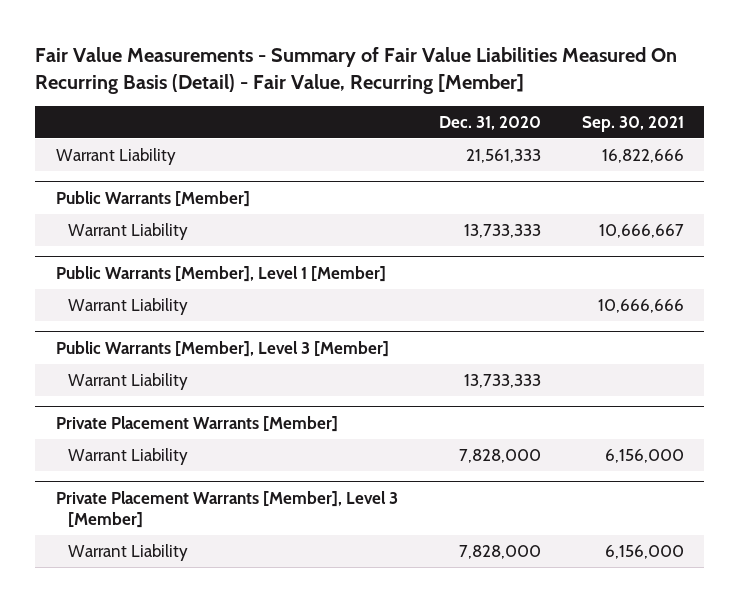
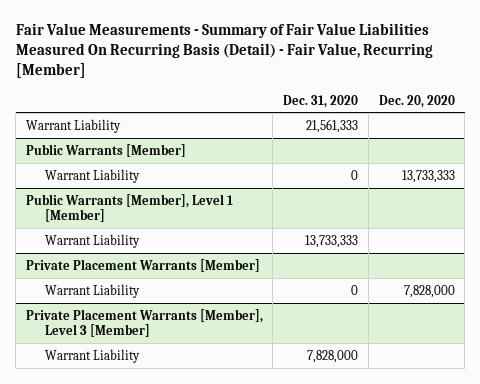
[581,115,684,132] Sep. 30, 2021 -> none
none -> [378,94,455,108] Dec. 20, 2020
[463,223,541,238] 13,733,333 -> [351,169,359,180] 0
[67,297,188,315] Warrant Liability -> none
[55,340,389,357] Public Warrants [Member], Level 3 [Member] -> none
[458,448,541,463] 7,828,000 -> [351,284,359,295] 0

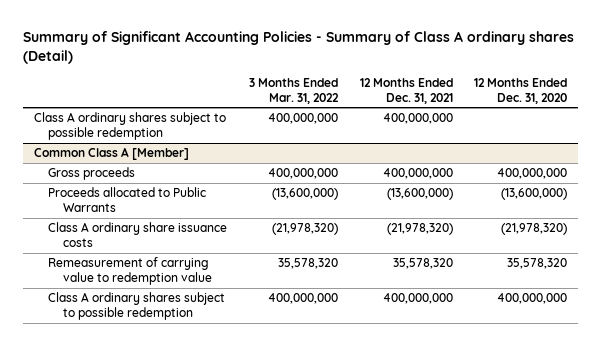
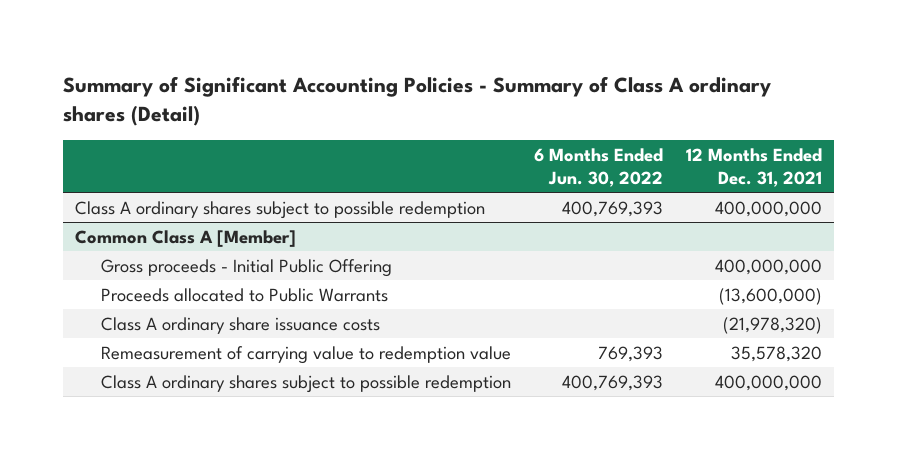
[248,77,339,104] 3 Months Ended Mar. 31, 2022 -> none
[474,77,568,104] 12 Months Ended Dec. 31, 2020 -> none
none -> [534,148,664,187] 6 Months Ended Jun. 30, 2022
[48,167,136,181] Gross proceeds -> [101,258,393,277] Gross proceeds - Initial Public Offering

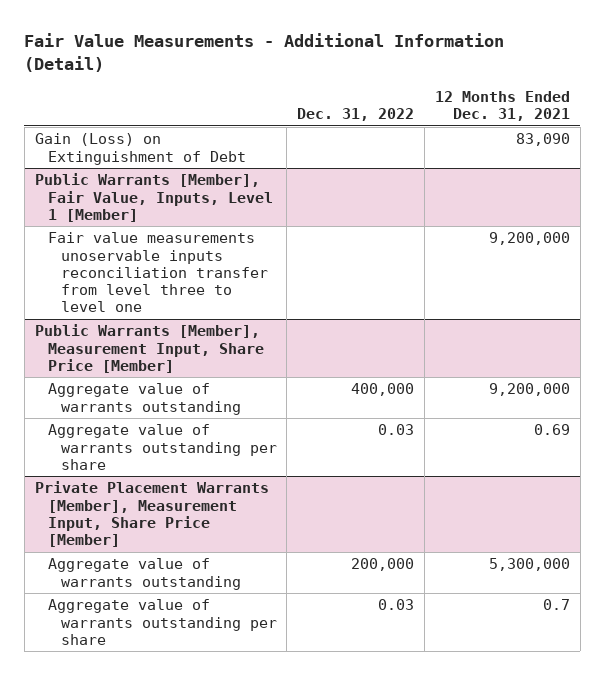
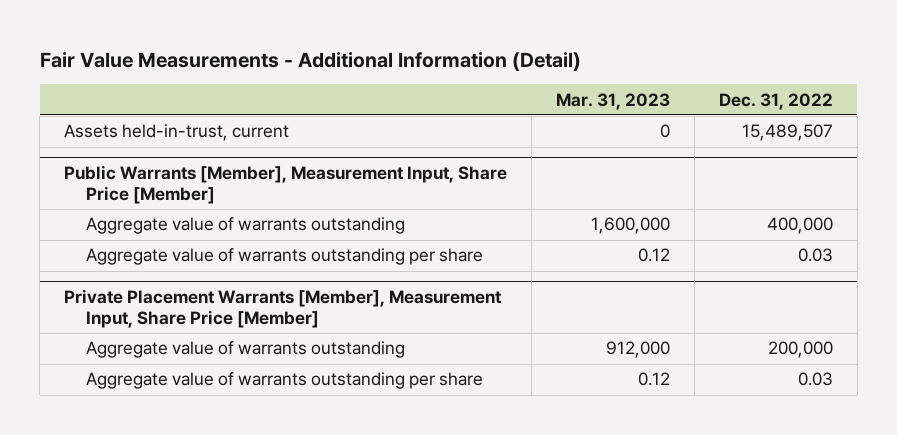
[434,90,570,122] 12 Months Ended Dec. 31, 2021 -> none
none -> [555,92,670,110] Mar. 31, 2023
[34,133,246,165] Gain (Loss) on Extinguishment of Debt -> none
[34,173,273,222] Public Warrants [Member], Fair Value, Inputs, Level 1 [Member] -> none
[47,232,268,313] Fair value measurements unoservable inputs reconciliation transfer from level three to level one -> none
none -> [64,124,290,142] Assets held-in-trust, current

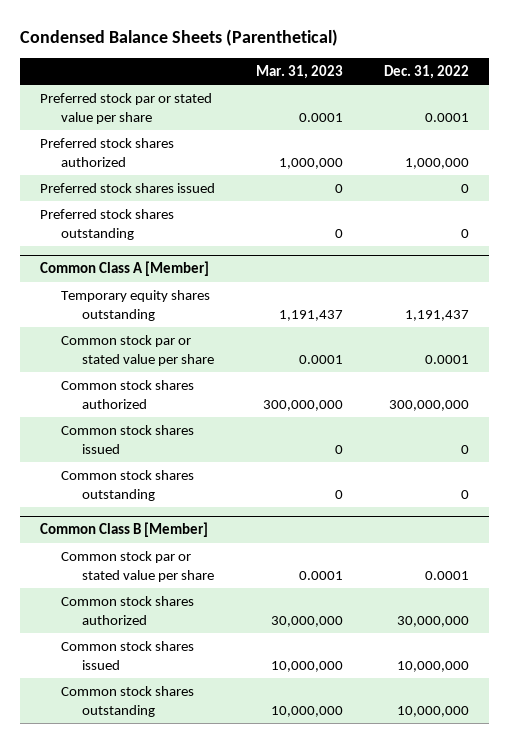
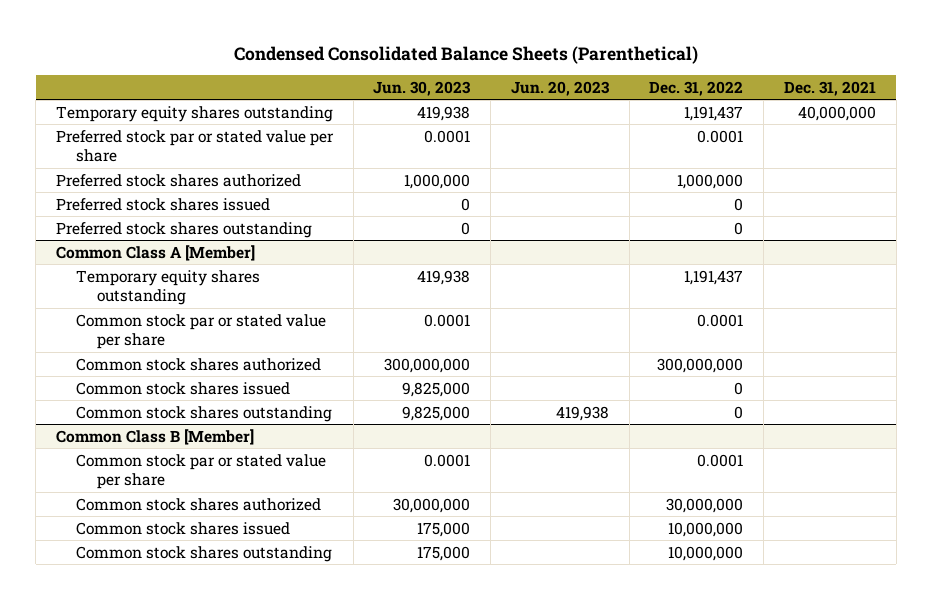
[19,29,338,47] Condensed Balance Sheets (Parenthetical) -> [233,45,698,64] Condensed Consolidated Balance Sheets (Parenthetical)
[255,65,343,80] Mar. 31, 2023 -> none
none -> [373,80,472,96] Jun. 30, 2023
none -> [510,80,610,96] Jun. 20, 2023
none -> [783,80,876,96] Dec. 31, 2021
none -> [55,105,333,122] Temporary equity shares outstanding

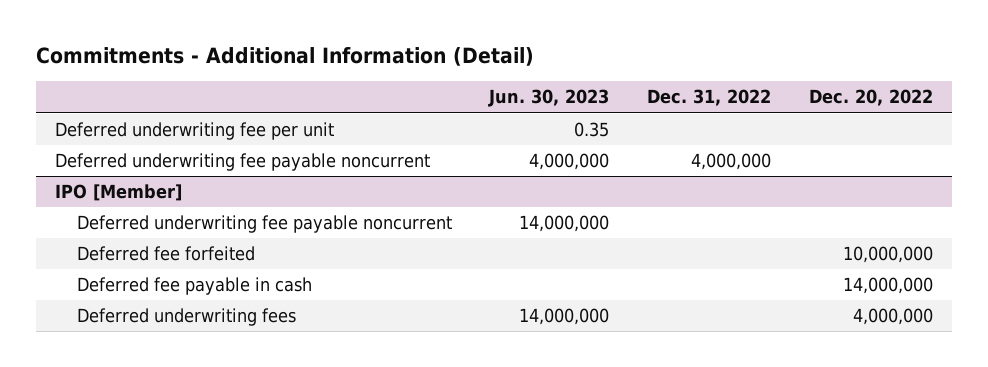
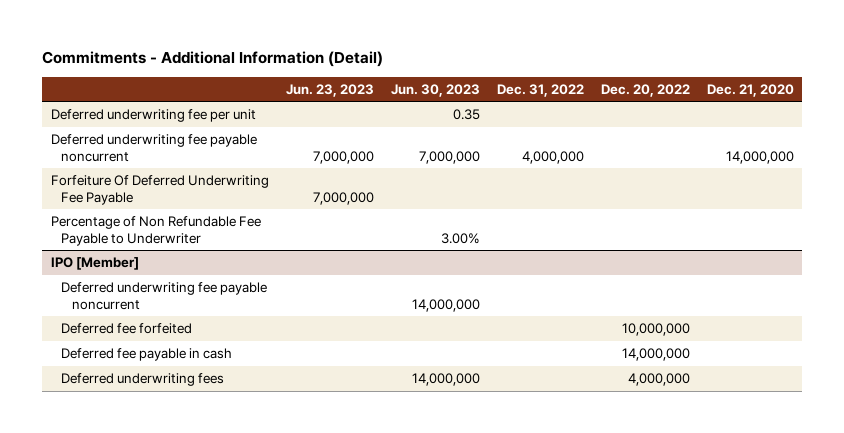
none -> [285,83,374,97] Jun. 23, 2023
none -> [706,83,794,97] Dec. 21, 2020
[529,153,610,171] 4,000,000 -> [418,150,480,164] 7,000,000
none -> [50,175,269,205] Forfeiture Of Deferred Underwriting Fee Payable
none -> [50,216,261,246] Percentage of Non Refundable Fee Payable to Underwriter

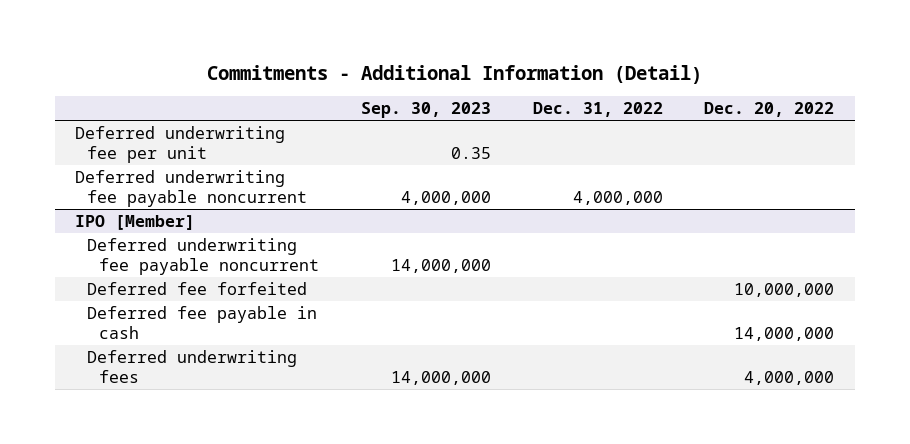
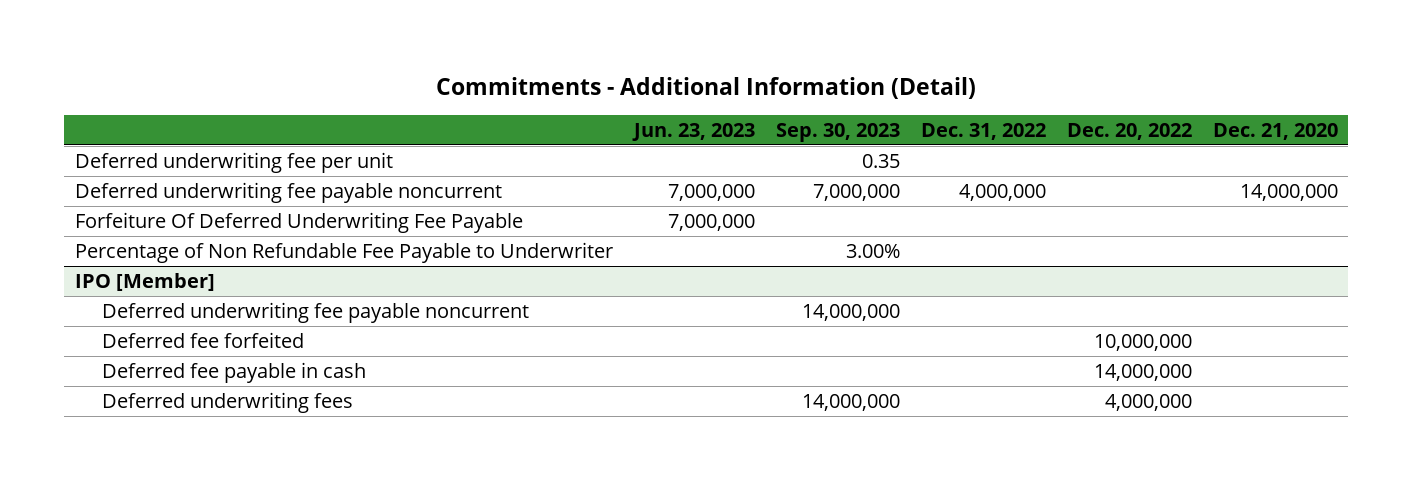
none -> [631,123,755,142] Jun. 23, 2023
none -> [1212,123,1338,141] Dec. 21, 2020
[400,190,491,205] 4,000,000 -> [812,183,900,201] 7,000,000
none -> [74,211,523,233] Forfeiture Of Deferred Underwriting Fee Payable
none -> [74,241,613,263] Percentage of Non Refundable Fee Payable to Underwriter

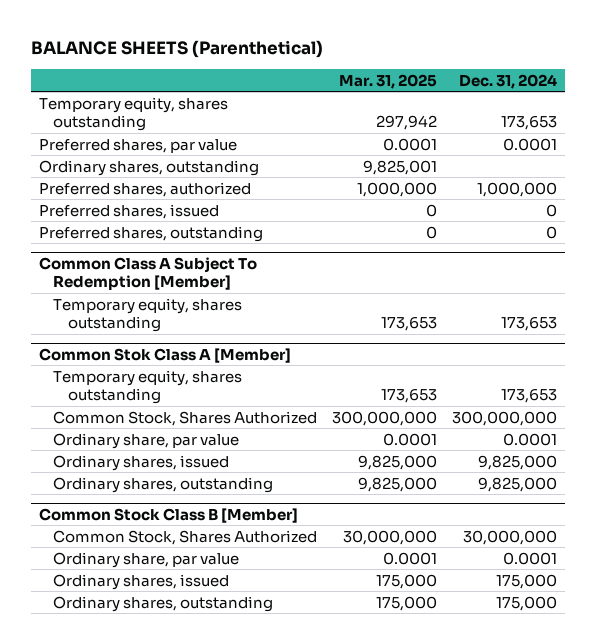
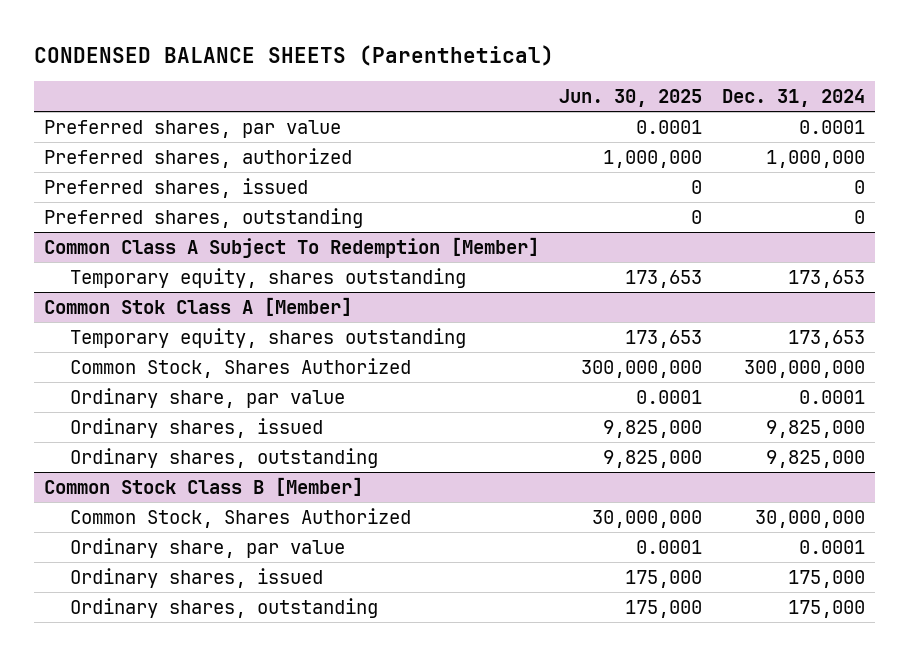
[31,40,324,59] BALANCE SHEETS (Parenthetical) -> [34,44,555,66] CONDENSED BALANCE SHEETS (Parenthetical)
[339,73,438,89] Mar. 31, 2025 -> none
none -> [558,88,702,107] Jun. 30, 2025
[38,96,228,131] Temporary equity, shares outstanding -> none
[38,159,259,176] Ordinary shares, outstanding -> none

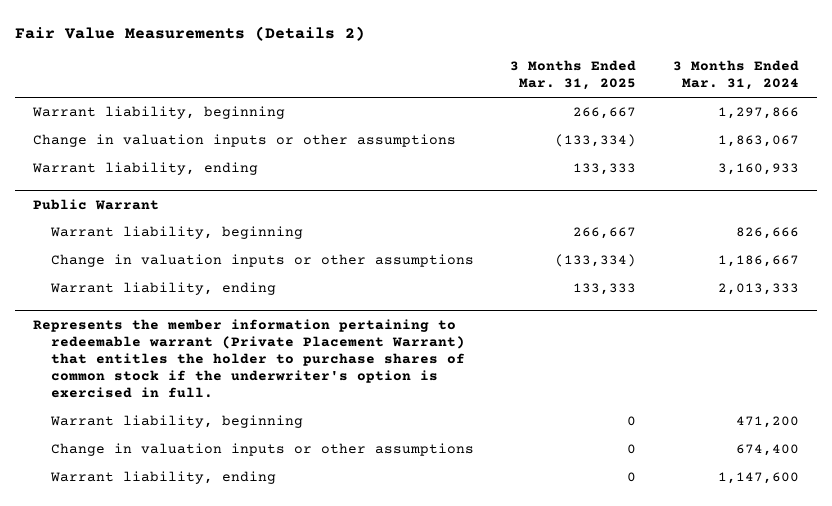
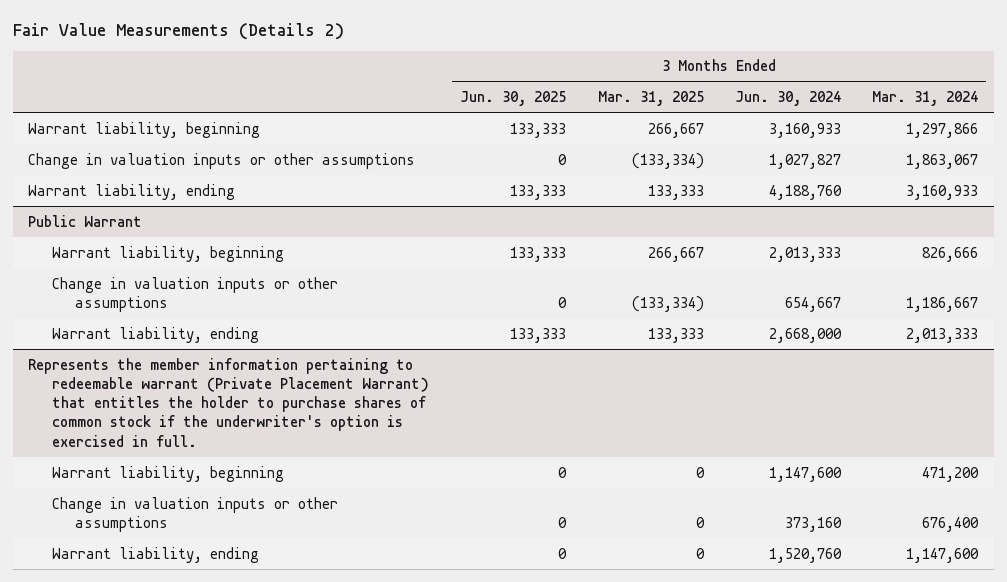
none -> [460,91,567,107] Jun. 30, 2025
none -> [734,91,841,107] Jun. 30, 2024
[735,444,799,457] 674,400 -> [922,516,980,532] 676,400

